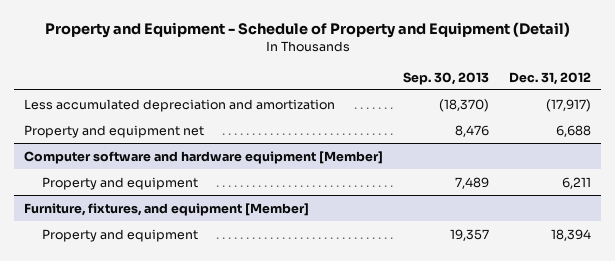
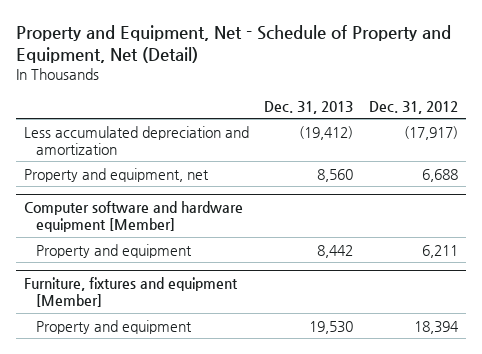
[44,22,570,39] Property and Equipment - Schedule of Property and Equipment (Detail) -> [15,24,451,63] Property and Equipment, Net - Schedule of Property and Equipment, Net (Detail)
[403,71,490,85] Sep. 30, 2013 -> none
none -> [264,100,354,114] Dec. 31, 2013
[24,124,205,138] Property and equipment net -> [23,167,209,182] Property and equipment, net
[24,202,310,216] Furniture, fixtures, and equipment [Member] -> [23,277,238,308] Furniture, fixtures and equipment [Member]

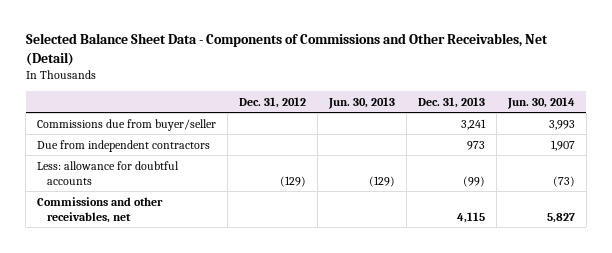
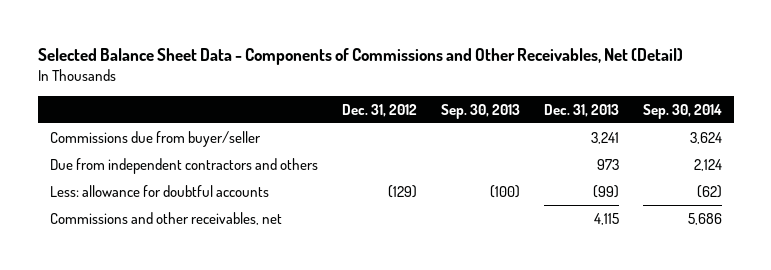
[327,97,395,110] Jun. 30, 2013 -> none
[506,97,575,110] Jun. 30, 2014 -> none
none -> [440,103,520,119] Sep. 30, 2013
none -> [642,103,722,119] Sep. 30, 2014
[37,139,211,152] Due from independent contractors -> [49,157,318,174] Due from independent contractors and others

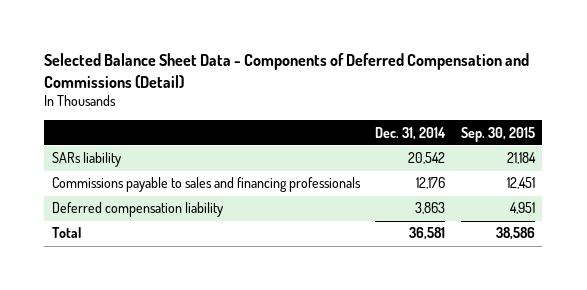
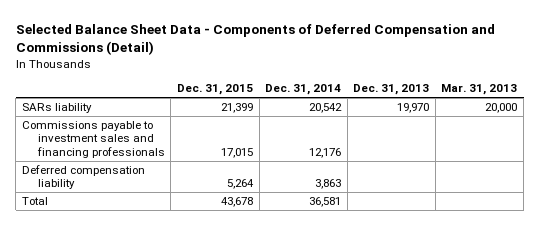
[460,126,535,142] Sep. 30, 2015 -> none
none -> [177,84,254,96] Dec. 31, 2015
none -> [353,84,430,96] Dec. 31, 2013
none -> [441,84,518,96] Mar. 31, 2013
[51,177,361,193] Commissions payable to sales and financing professionals -> [21,120,165,158] Commissions payable to investment sales and financing professionals

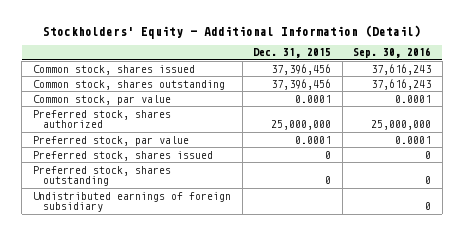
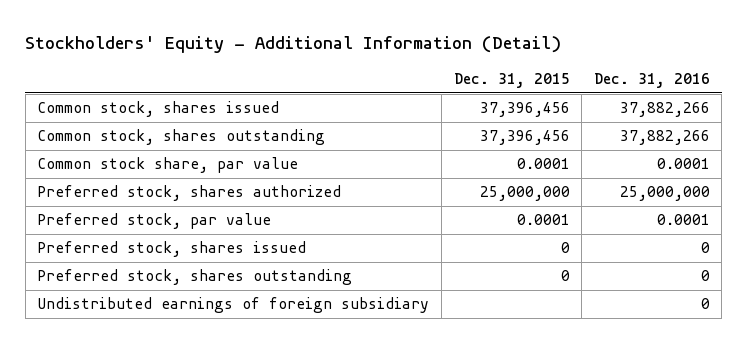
[353,47,432,59] Sep. 30, 2016 -> none
none -> [593,73,710,89] Dec. 31, 2016
[33,94,172,105] Common stock, par value -> [37,157,299,174] Common stock share, par value

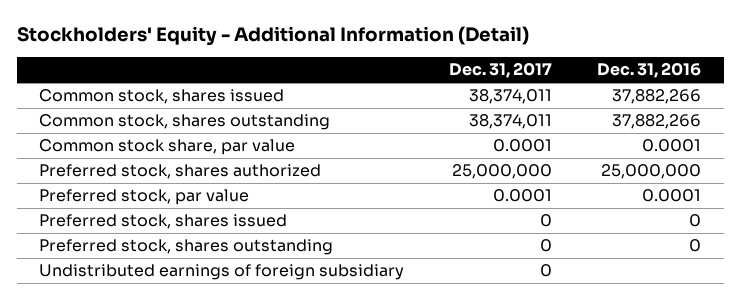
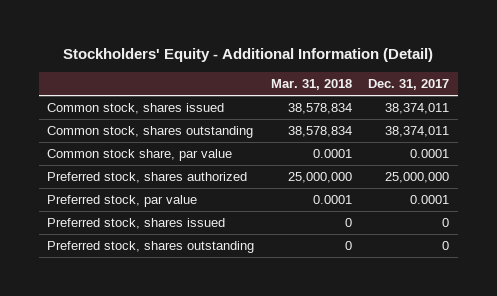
[597,62,702,79] Dec. 31, 2016 -> none
none -> [270,79,352,91] Mar. 31, 2018
[39,264,405,281] Undistributed earnings of foreign subsidiary -> none

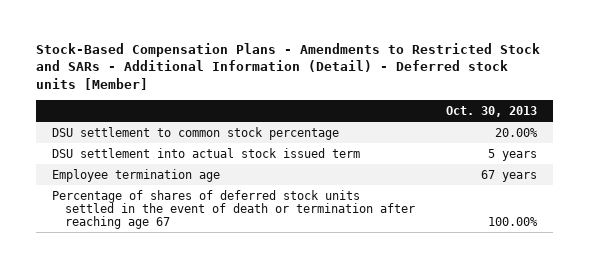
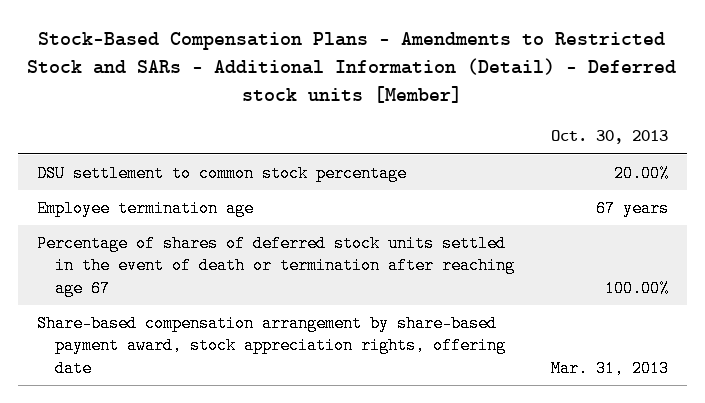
[51,147,360,158] DSU settlement into actual stock issued term -> none
none -> [36,315,506,377] Share-based compensation arrangement by share-based payment award, stock appreciation rights, offering date

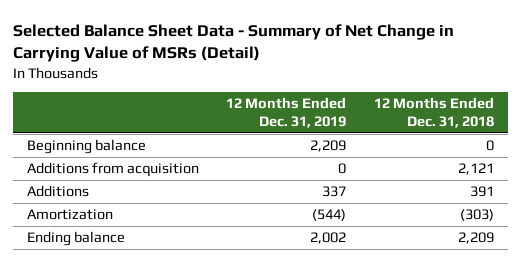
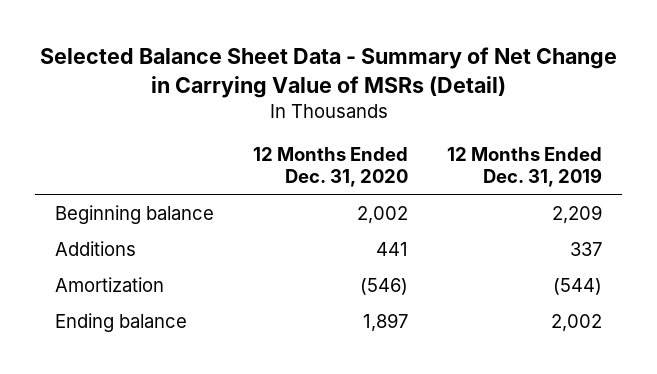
[373,97,494,128] 12 Months Ended Dec. 31, 2018 -> none
none -> [253,147,409,188] 12 Months Ended Dec. 31, 2020
[26,162,199,178] Additions from acquisition -> none

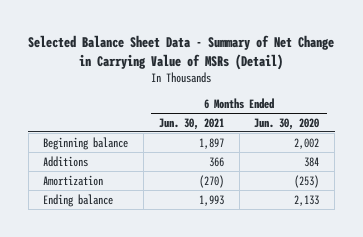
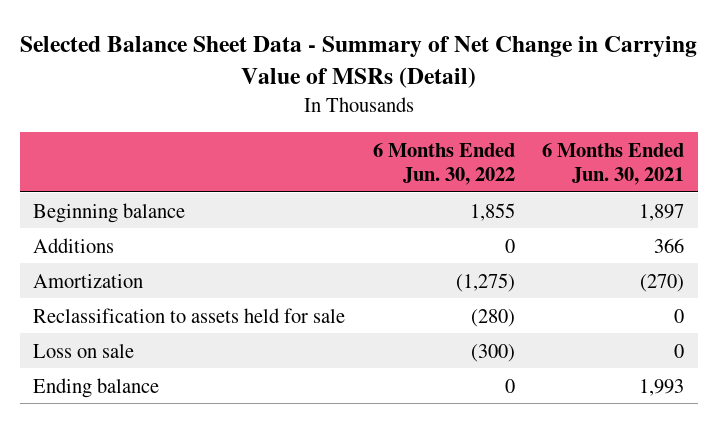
[254,117,320,130] Jun. 30, 2020 -> none
none -> [372,142,515,185] 6 Months Ended Jun. 30, 2022
none -> [33,307,346,323] Reclassification to assets held for sale
none -> [33,343,135,358] Loss on sale

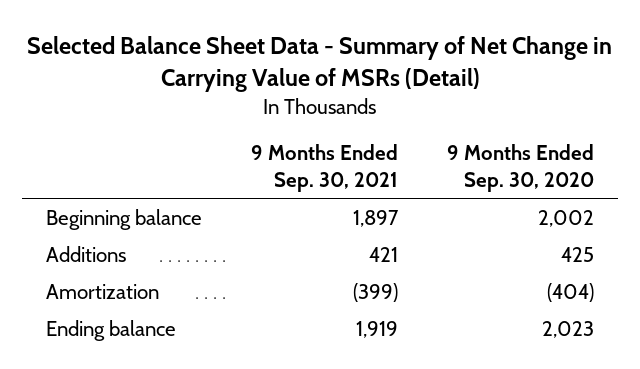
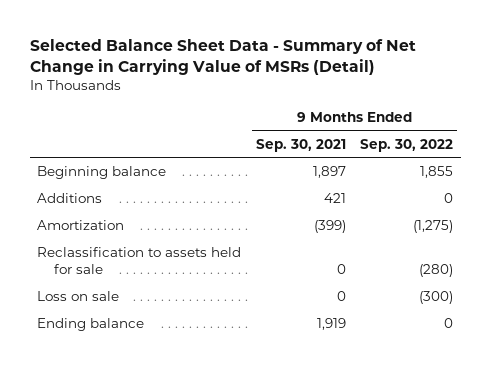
[446,144,594,192] 9 Months Ended Sep. 30, 2020 -> none
none -> [360,138,454,152] Sep. 30, 2022
none -> [37,247,242,274] Reclassification to assets held for sale
none -> [37,291,120,302] Loss on sale

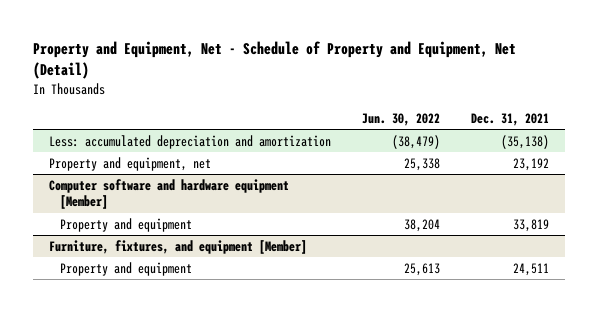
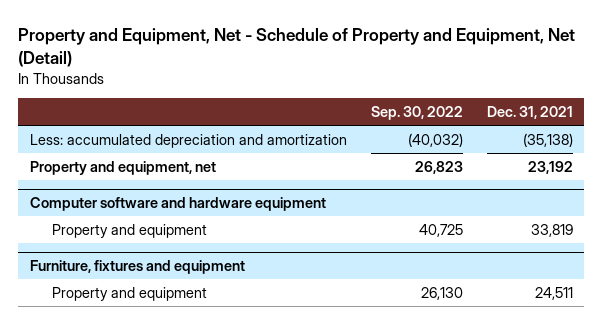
[361,113,440,127] Jun. 30, 2022 -> none
none -> [370,106,463,121] Sep. 30, 2022
[48,178,289,210] Computer software and hardware equipment [Member] -> [30,196,327,211] Computer software and hardware equipment
[48,239,307,254] Furniture, fixtures, and equipment [Member] -> [30,259,246,274] Furniture, fixtures and equipment

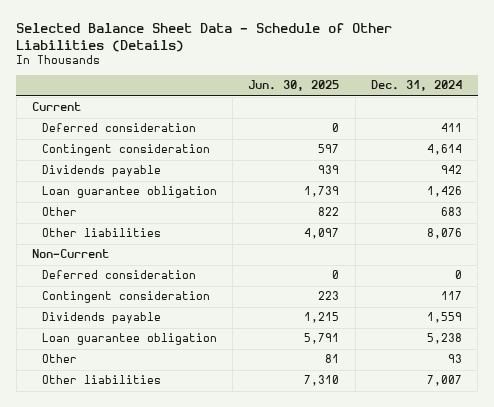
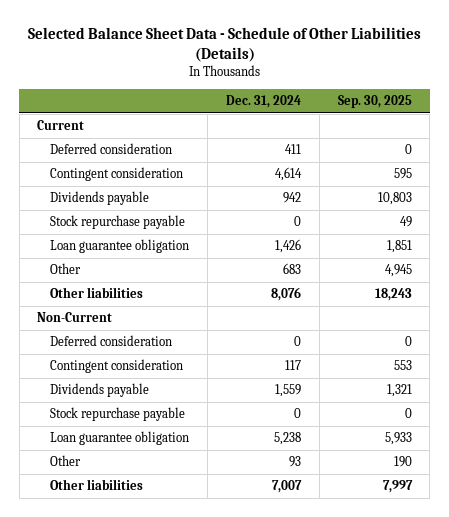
[248,80,340,92] Jun. 30, 2025 -> none
none -> [337,95,412,109] Sep. 30, 2025
none -> [50,215,186,230] Stock repurchase payable
none -> [50,407,186,422] Stock repurchase payable

